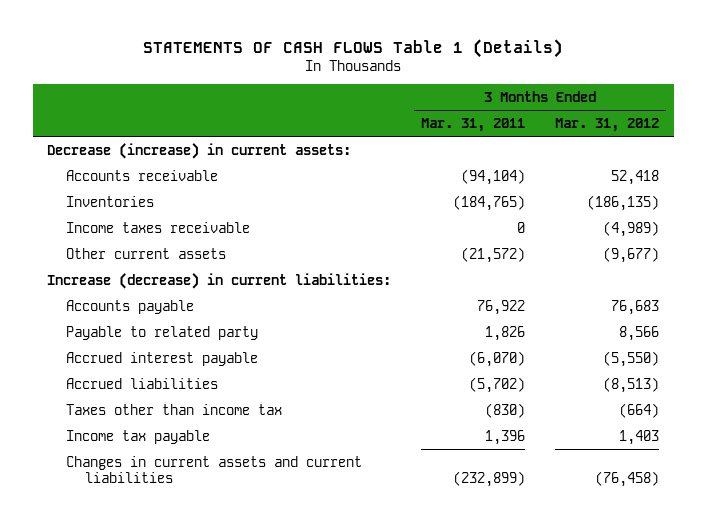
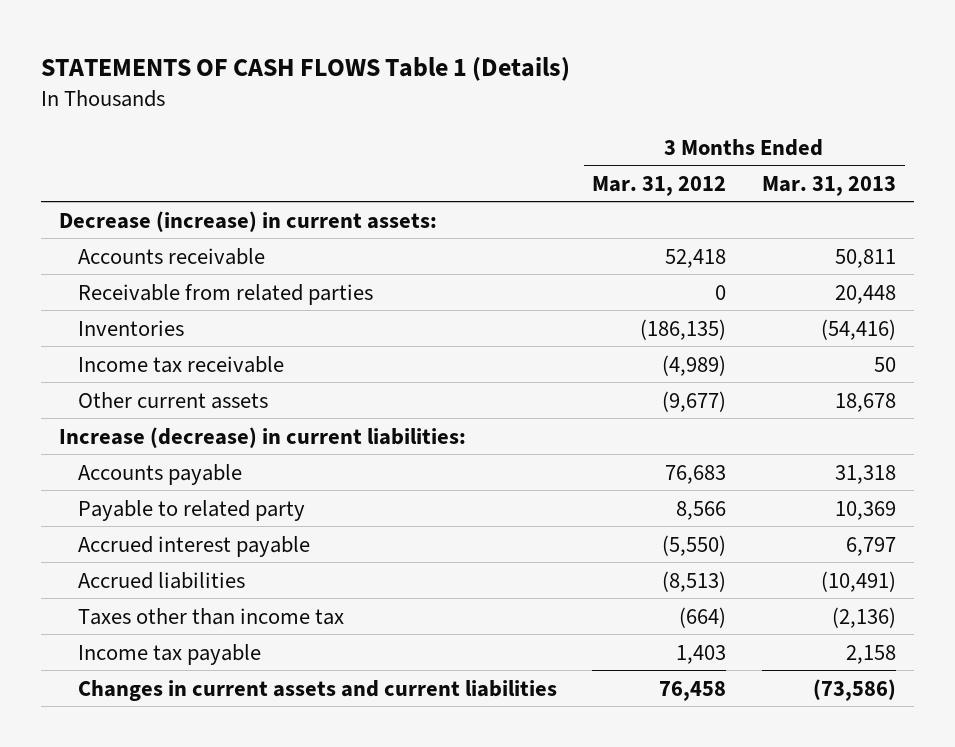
[421,118,526,133] Mar. 31, 2011 -> none
none -> [762,175,897,196] Mar. 31, 2013
none -> [77,283,373,305] Receivable from related parties
[66,221,251,233] Income taxes receivable -> [77,355,284,373] Income tax receivable
[594,470,659,487] (76,458) -> [659,680,727,701] 76,458

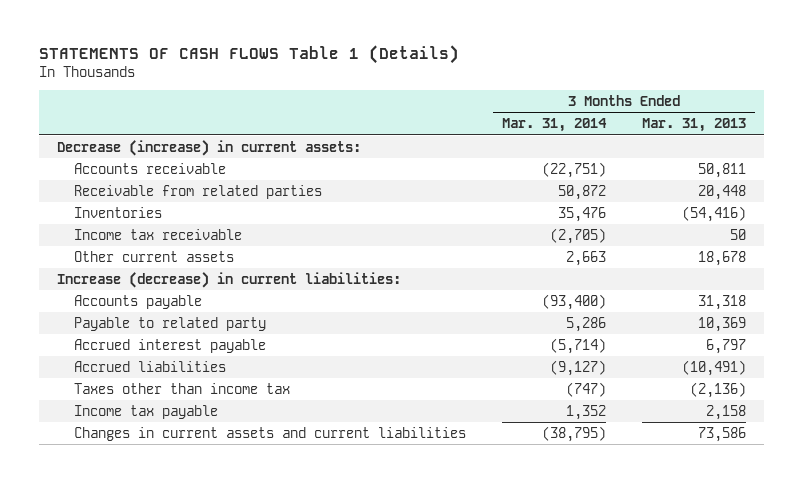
[592,175,727,196] Mar. 31, 2012 -> none
none -> [501,118,607,133] Mar. 31, 2014
[813,678,897,701] (73,586) -> [698,426,747,442] 73,586

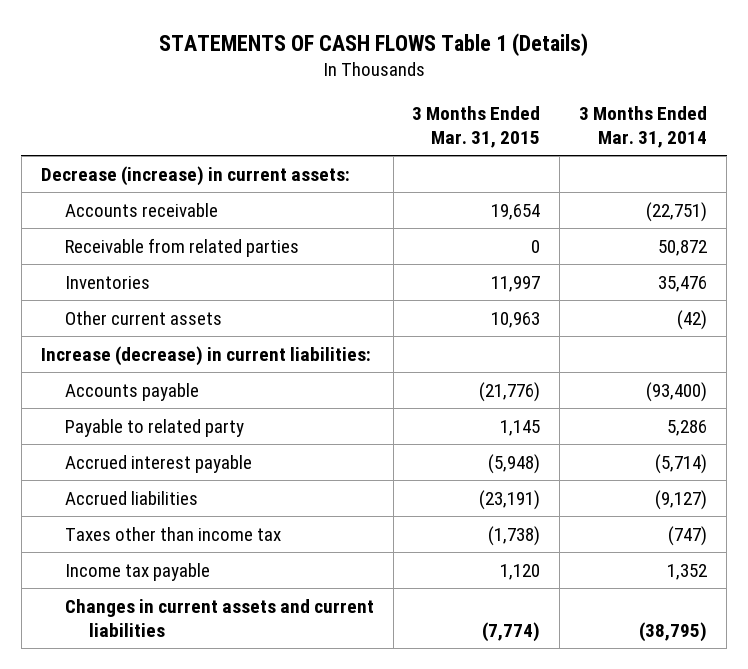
[642,118,747,133] Mar. 31, 2013 -> none
none -> [412,105,541,149] 3 Months Ended Mar. 31, 2015
[73,228,242,240] Income tax receivable -> none
[565,250,606,266] 2,663 -> [677,309,708,330] (42)

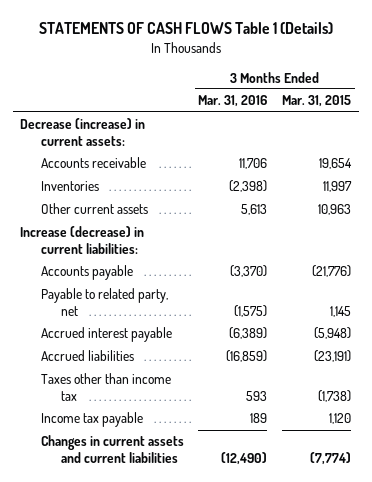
[579,105,708,149] 3 Months Ended Mar. 31, 2014 -> none
none -> [198,95,268,108] Mar. 31, 2016
[64,237,299,257] Receivable from related parties -> none
[64,418,244,437] Payable to related party -> [40,288,168,317] Payable to related party, net

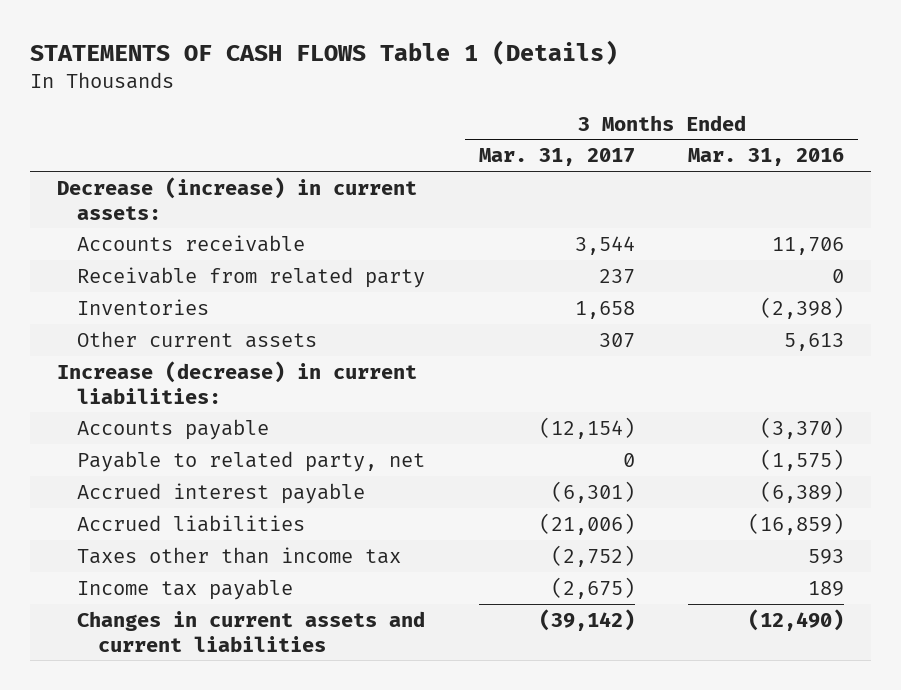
[282,95,352,108] Mar. 31, 2015 -> none
none -> [478,148,635,167] Mar. 31, 2017
none -> [77,266,426,288] Receivable from related party

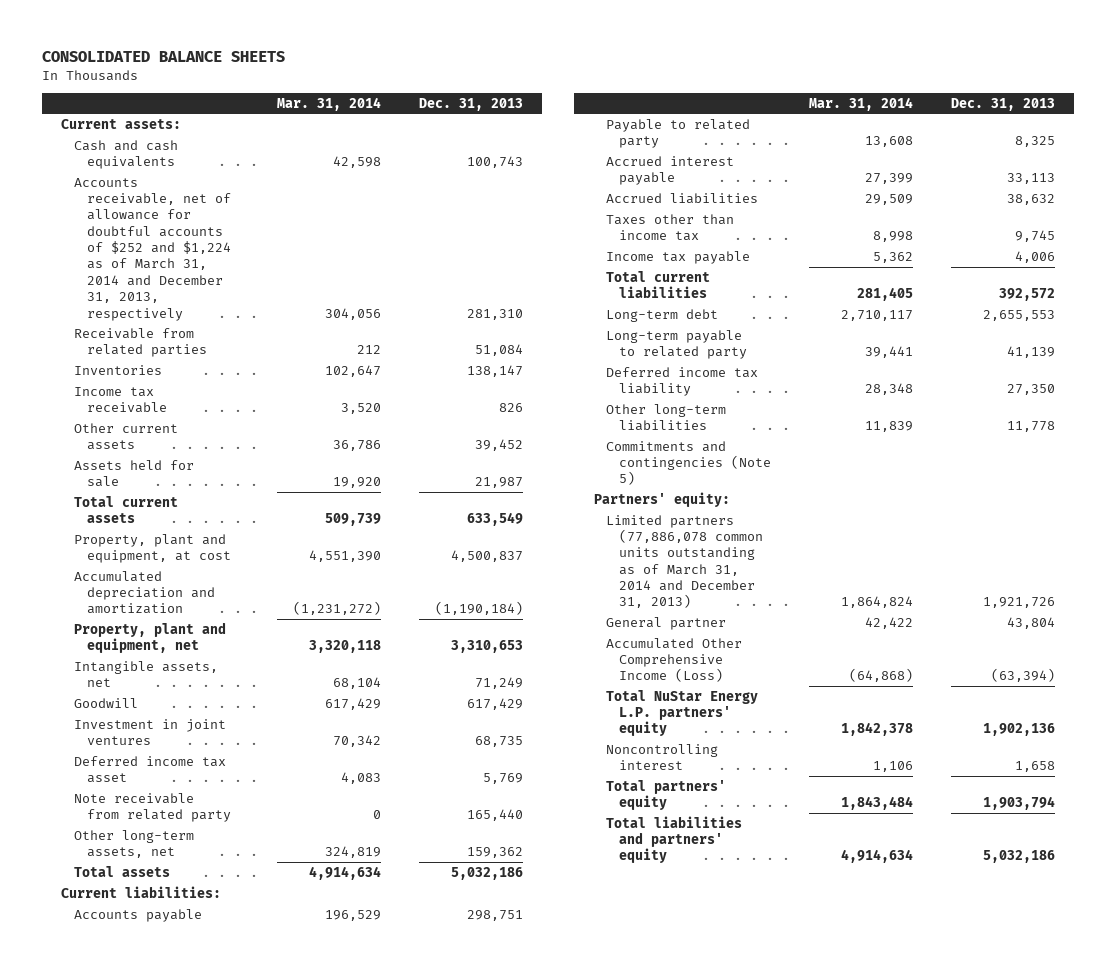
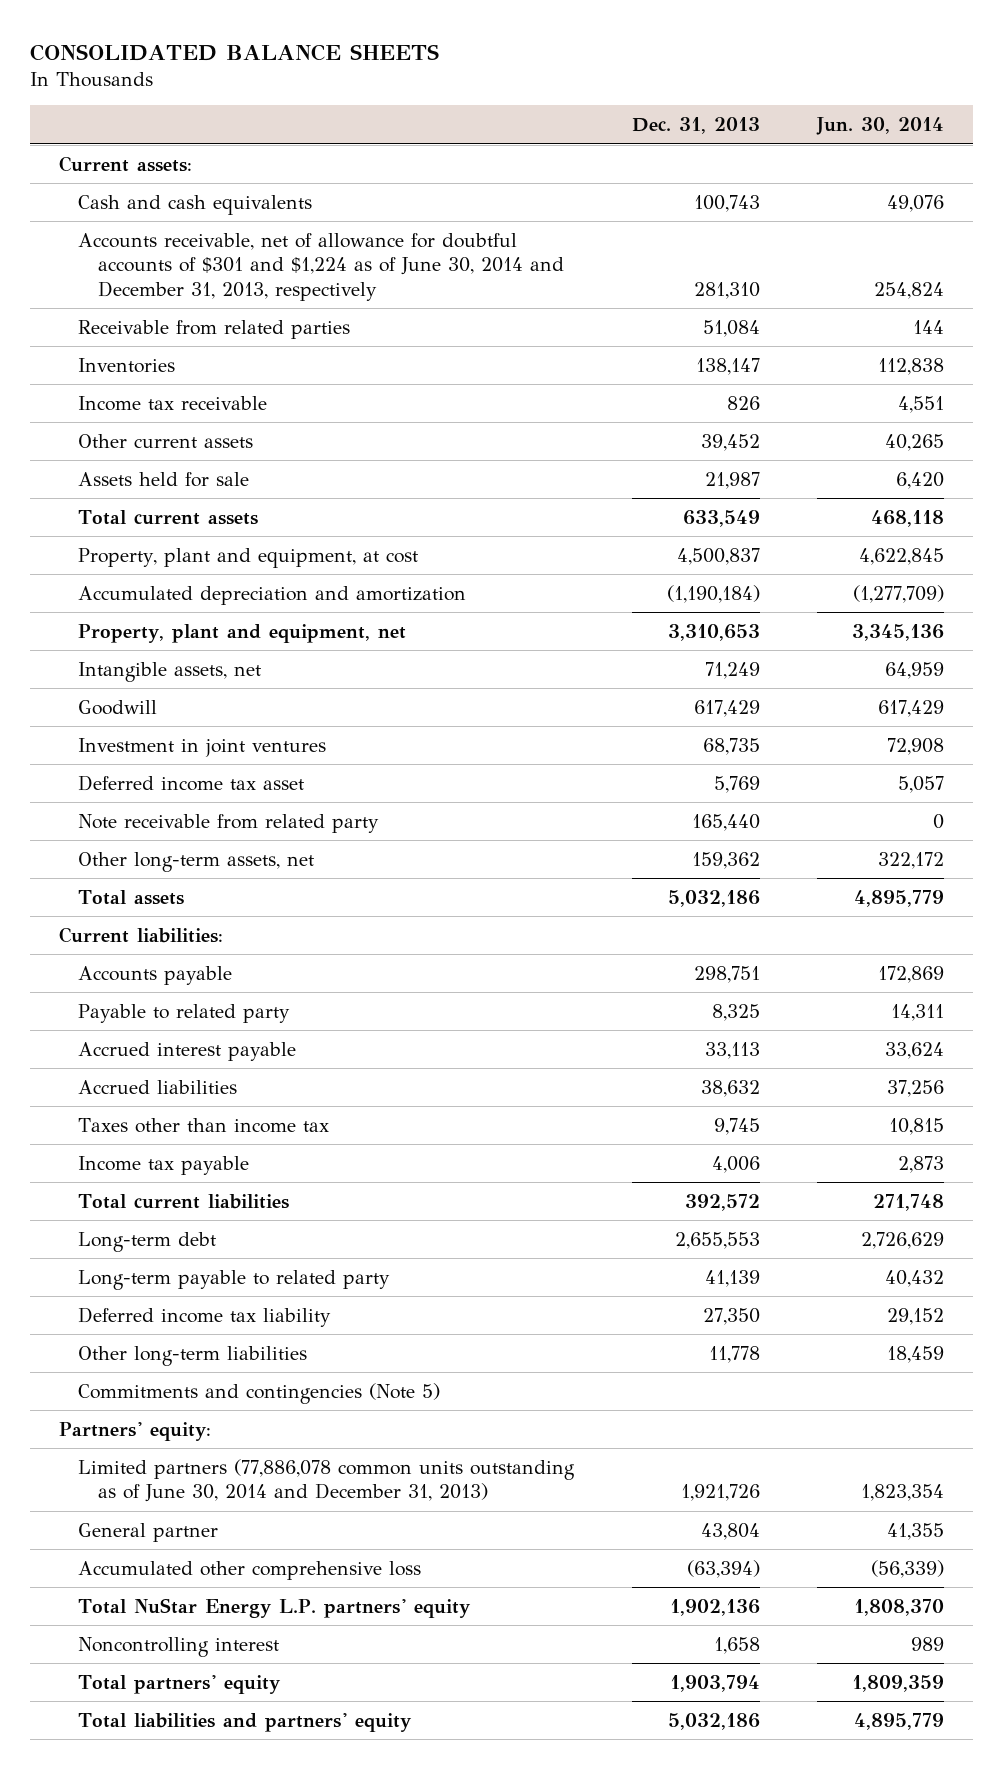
[276,96,381,111] Mar. 31, 2014 -> none
none -> [816,117,945,136] Jun. 30, 2014
[73,177,231,321] Accounts receivable, net of allowance for doubtful accounts of $252 and $1,224 as of March 31, 2014 and December 31, 2013, respectively -> [78,232,564,301] Accounts receivable, net of allowance for doubtful accounts of $301 and $1,224 as of June 30, 2014 and December 31, 2013, respectively
[606,514,763,609] Limited partners (77,886,078 common units outstanding as of March 31, 2014 and December 31, 2013) -> [78,1458,576,1503] Limited partners (77,886,078 common units outstanding as of June 30, 2014 and December 31, 2013)
[606,637,743,683] Accumulated Other Comprehensive Income (Loss) -> [78,1560,422,1580] Accumulated other comprehensive loss

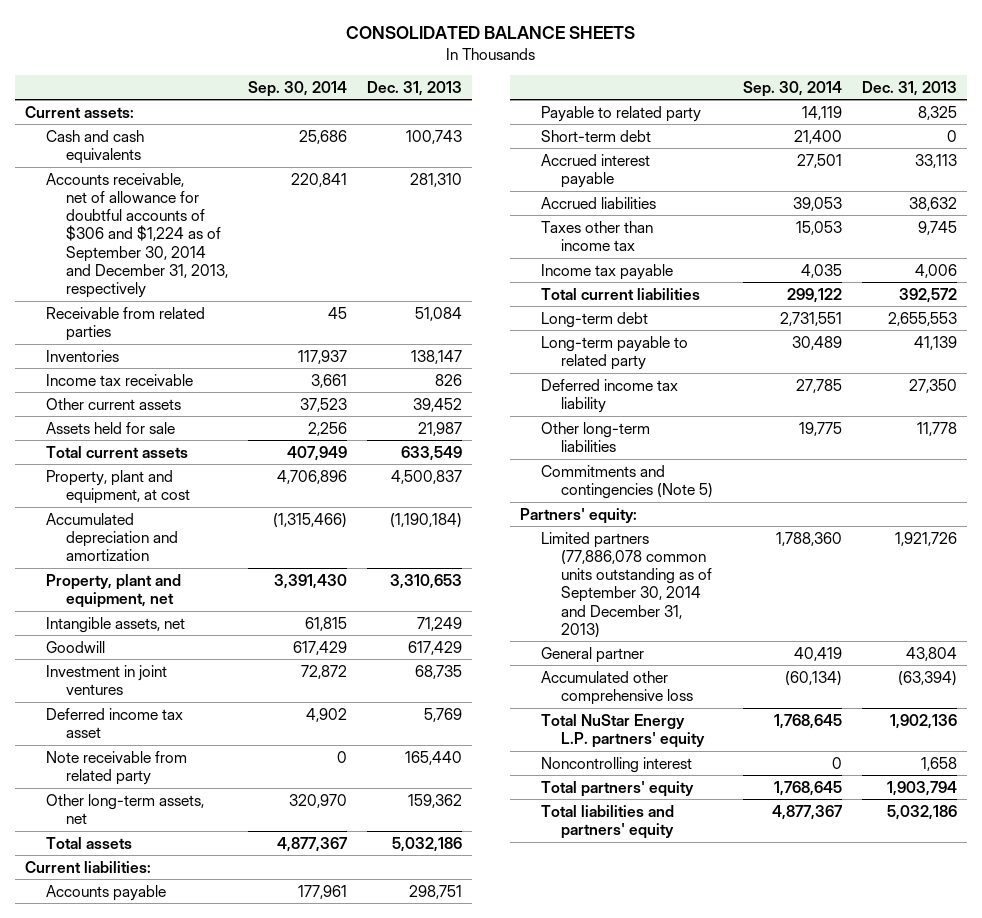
[816,117,945,136] Jun. 30, 2014 -> none
none -> [248,80,348,97] Sep. 30, 2014
[78,232,564,301] Accounts receivable, net of allowance for doubtful accounts of $301 and $1,224 as of June 30, 2014 and December 31, 2013, respectively -> [45,172,229,298] Accounts receivable, net of allowance for doubtful accounts of $306 and $1,224 as of September 30, 2014 and December 31, 2013, respectively
none -> [540,129,651,142] Short-term debt
[78,1458,576,1503] Limited partners (77,886,078 common units outstanding as of June 30, 2014 and December 31, 2013) -> [540,531,713,638] Limited partners (77,886,078 common units outstanding as of September 30, 2014 and December 31, 2013)

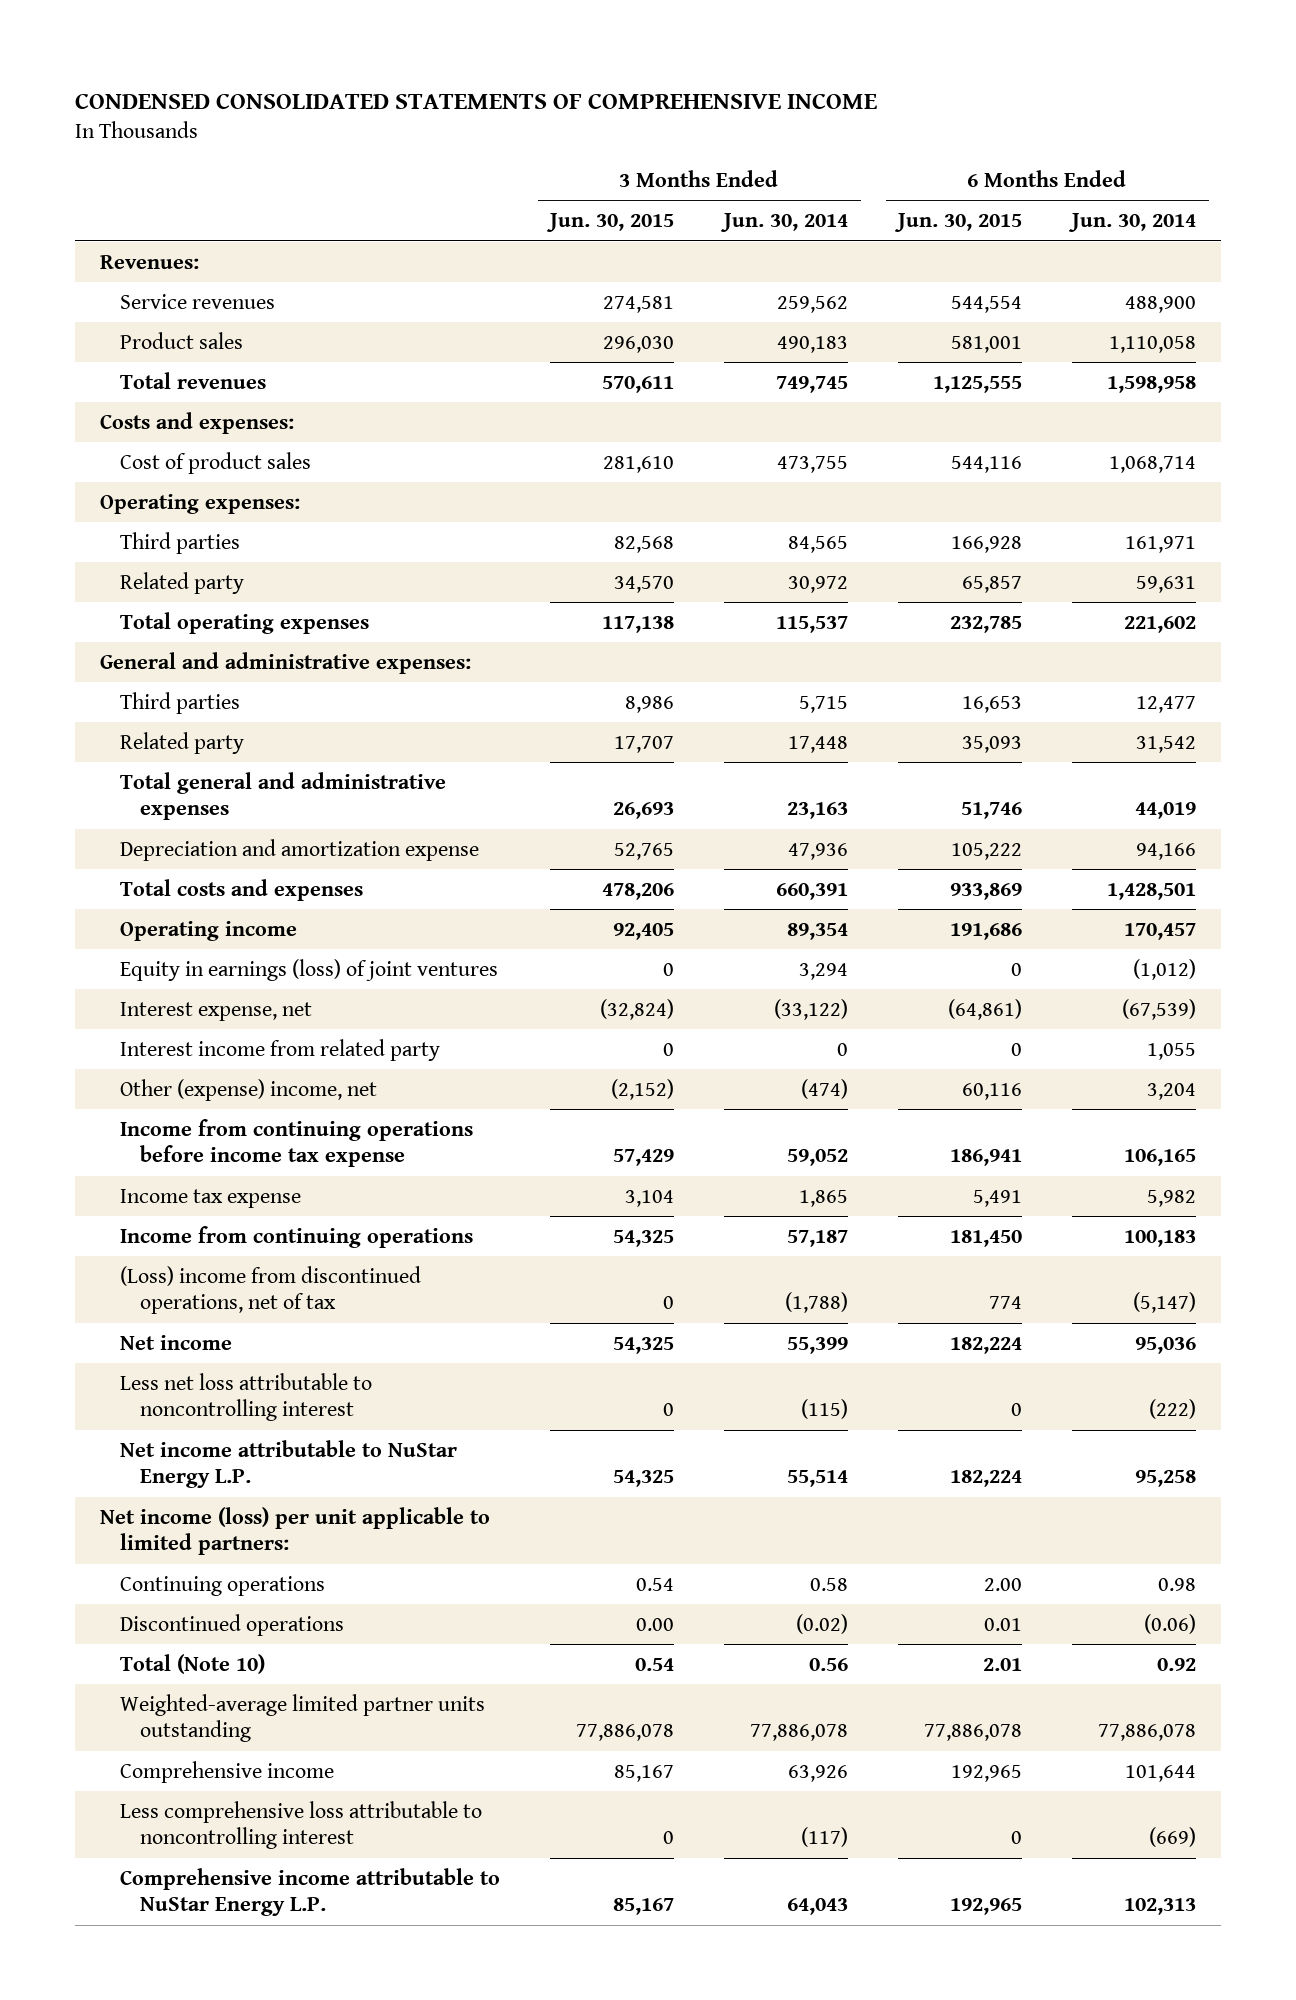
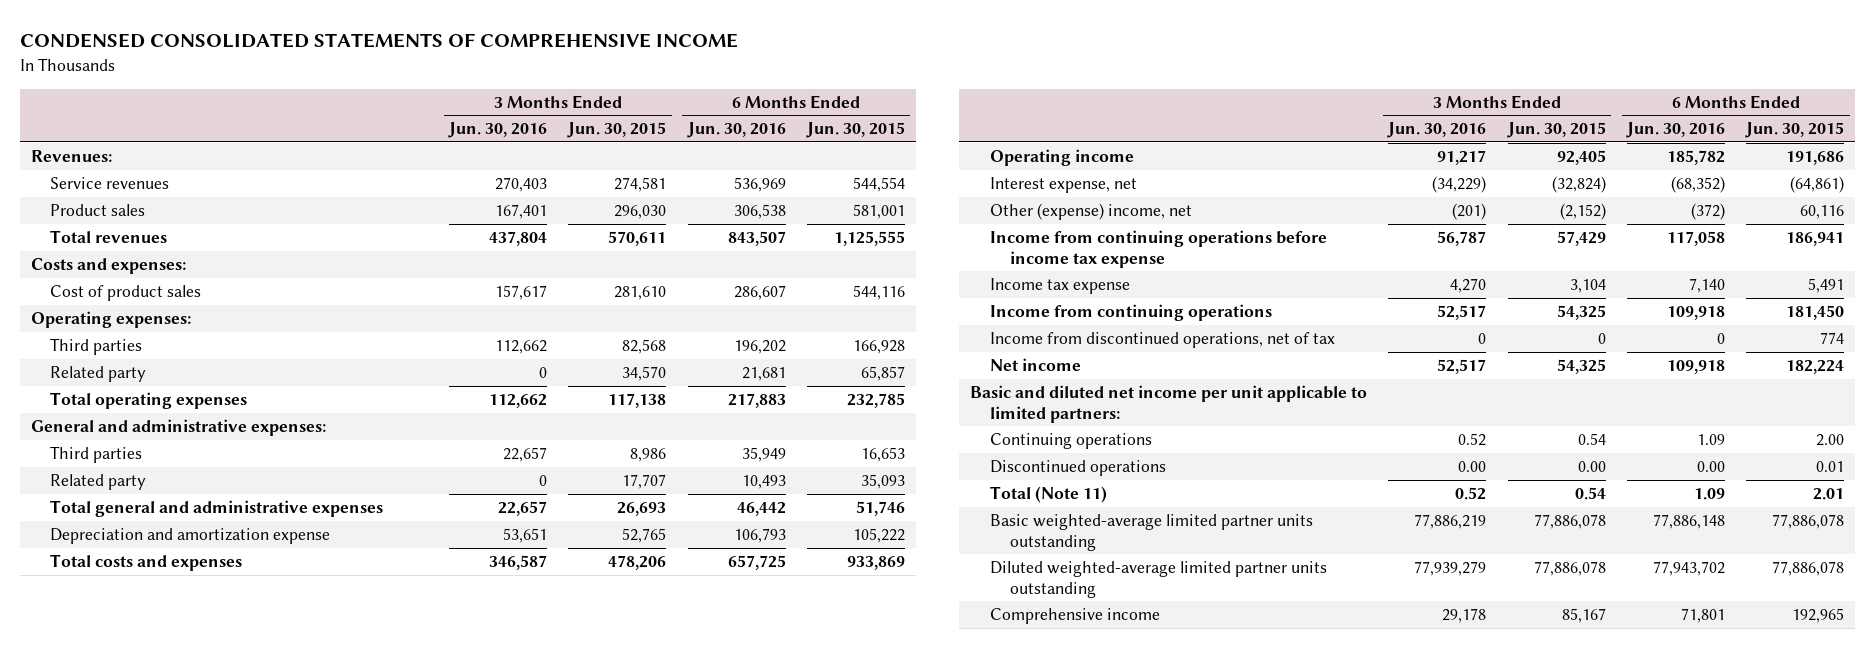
[720,213,849,233] Jun. 30, 2014 -> none
[1068,213,1197,233] Jun. 30, 2014 -> none
none -> [448,122,548,139] Jun. 30, 2016
none -> [686,122,786,139] Jun. 30, 2016
[120,958,499,981] Equity in earnings (loss) of joint ventures -> none
[120,1038,441,1061] Interest income from related party -> none
[120,1265,422,1315] (Loss) income from discontinued operations, net of tax -> [989,332,1335,349] Income from discontinued operations, net of tax
[120,1372,373,1422] Less net loss attributable to noncontrolling interest -> none
[120,1439,458,1489] Net income attributable to NuStar Energy L.P. -> none
[100,1506,491,1556] Net income (loss) per unit applicable to limited partners: -> [970,385,1368,423] Basic and diluted net income per unit applicable to limited partners:
[120,1653,266,1674] Total (Note 10) -> [989,486,1107,504] Total (Note 11)
[120,1693,486,1743] Weighted-average limited partner units outstanding -> [989,514,1313,551] Basic weighted-average limited partner units outstanding
none -> [989,561,1327,598] Diluted weighted-average limited partner units outstanding
[120,1800,483,1850] Less comprehensive loss attributable to noncontrolling interest -> none
[120,1867,501,1917] Comprehensive income attributable to NuStar Energy L.P. -> none

